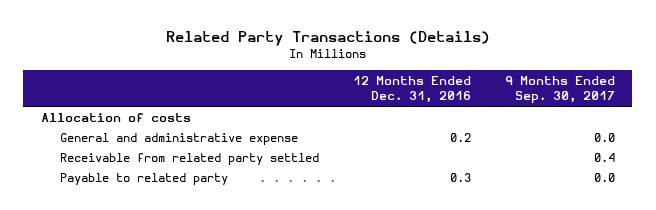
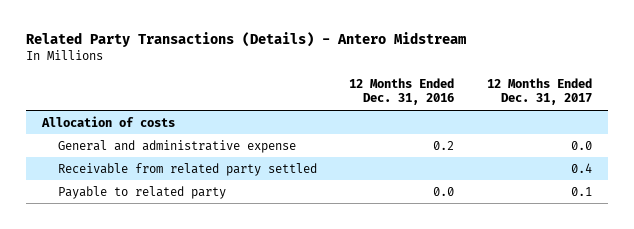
[165,31,490,47] Related Party Transactions (Details) -> [25,32,466,48] Related Party Transactions (Details) - Antero Midstream
[505,76,616,104] 9 Months Ended Sep. 30, 2017 -> none
none -> [486,77,592,106] 12 Months Ended Dec. 31, 2017
[449,172,471,182] 0.3 -> [433,186,455,196] 0.0

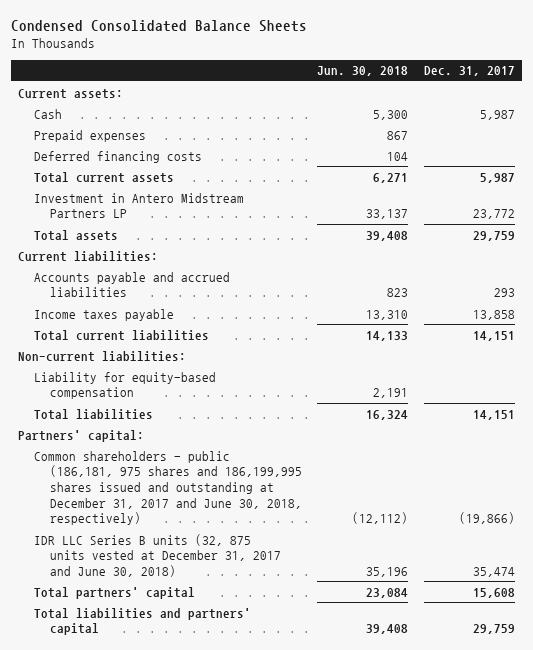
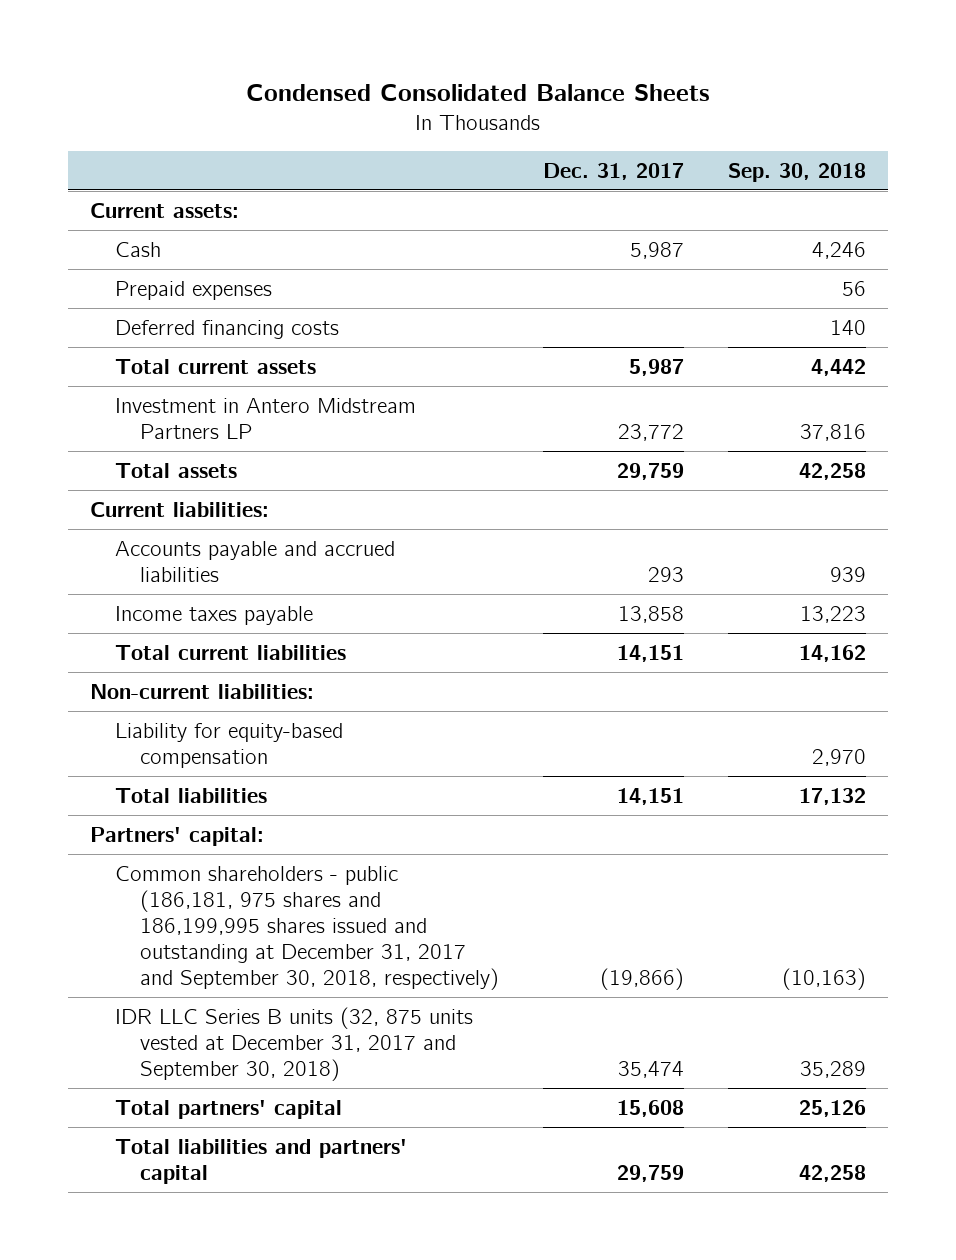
[317,66,409,77] Jun. 30, 2018 -> none
none -> [728,162,867,182] Sep. 30, 2018
[34,450,303,526] Common shareholders - public (186,181, 975 shares and 186,199,995 shares issued and outstanding at December 31, 2017 and June 30, 2018, respectively) -> [115,865,500,990] Common shareholders - public (186,181, 975 shares and 186,199,995 shares issued and outstanding at December 31, 2017 and September 30, 2018, respectively)
[34,533,282,577] IDR LLC Series B units (32, 875 units vested at December 31, 2017 and June 30, 2018) -> [115,1006,474,1081] IDR LLC Series B units (32, 875 units vested at December 31, 2017 and September 30, 2018)

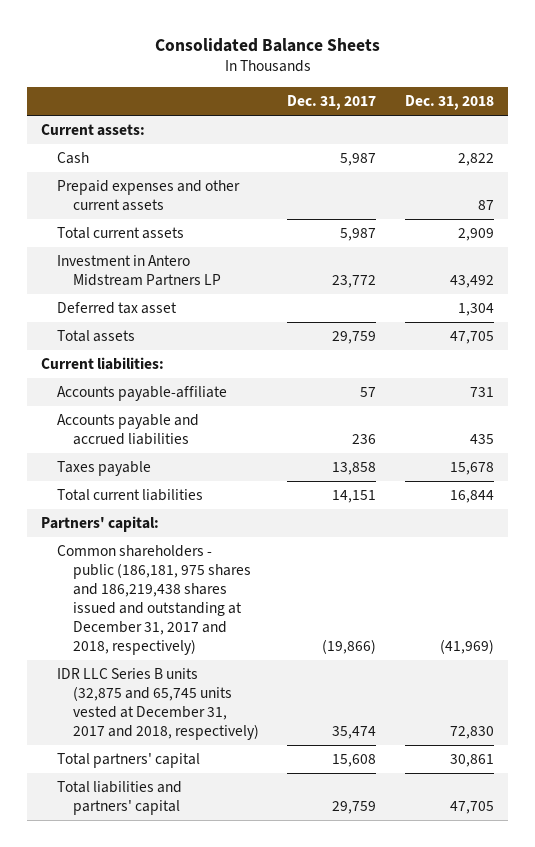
[246,84,711,102] Condensed Consolidated Balance Sheets -> [154,37,380,52] Consolidated Balance Sheets
[728,162,867,182] Sep. 30, 2018 -> none
none -> [405,95,495,111] Dec. 31, 2018
[115,280,273,300] Prepaid expenses -> none
[115,319,340,339] Deferred financing costs -> none
none -> [56,180,240,212] Prepaid expenses and other current assets
none -> [56,302,177,315] Deferred tax asset
none -> [56,386,227,402] Accounts payable-affiliate
[648,566,685,582] 293 -> [352,434,377,445] 236
[115,605,314,625] Income taxes payable -> [56,461,151,477] Taxes payable
[90,683,315,699] Non-current liabilities: -> none
[115,722,344,768] Liability for equity-based compensation -> none
[115,787,268,803] Total liabilities -> none
[115,865,500,990] Common shareholders - public (186,181, 975 shares and 186,199,995 shares issued and outstanding at December 31, 2017 and September 30, 2018, respectively) -> [56,545,251,656] Common shareholders - public (186,181, 975 shares and 186,219,438 shares issued and outstanding at December 31, 2017 and 2018, respectively)
[115,1006,474,1081] IDR LLC Series B units (32, 875 units vested at December 31, 2017 and September 30, 2018) -> [56,668,259,741] IDR LLC Series B units (32,875 and 65,745 units vested at December 31, 2017 and 2018, respectively)

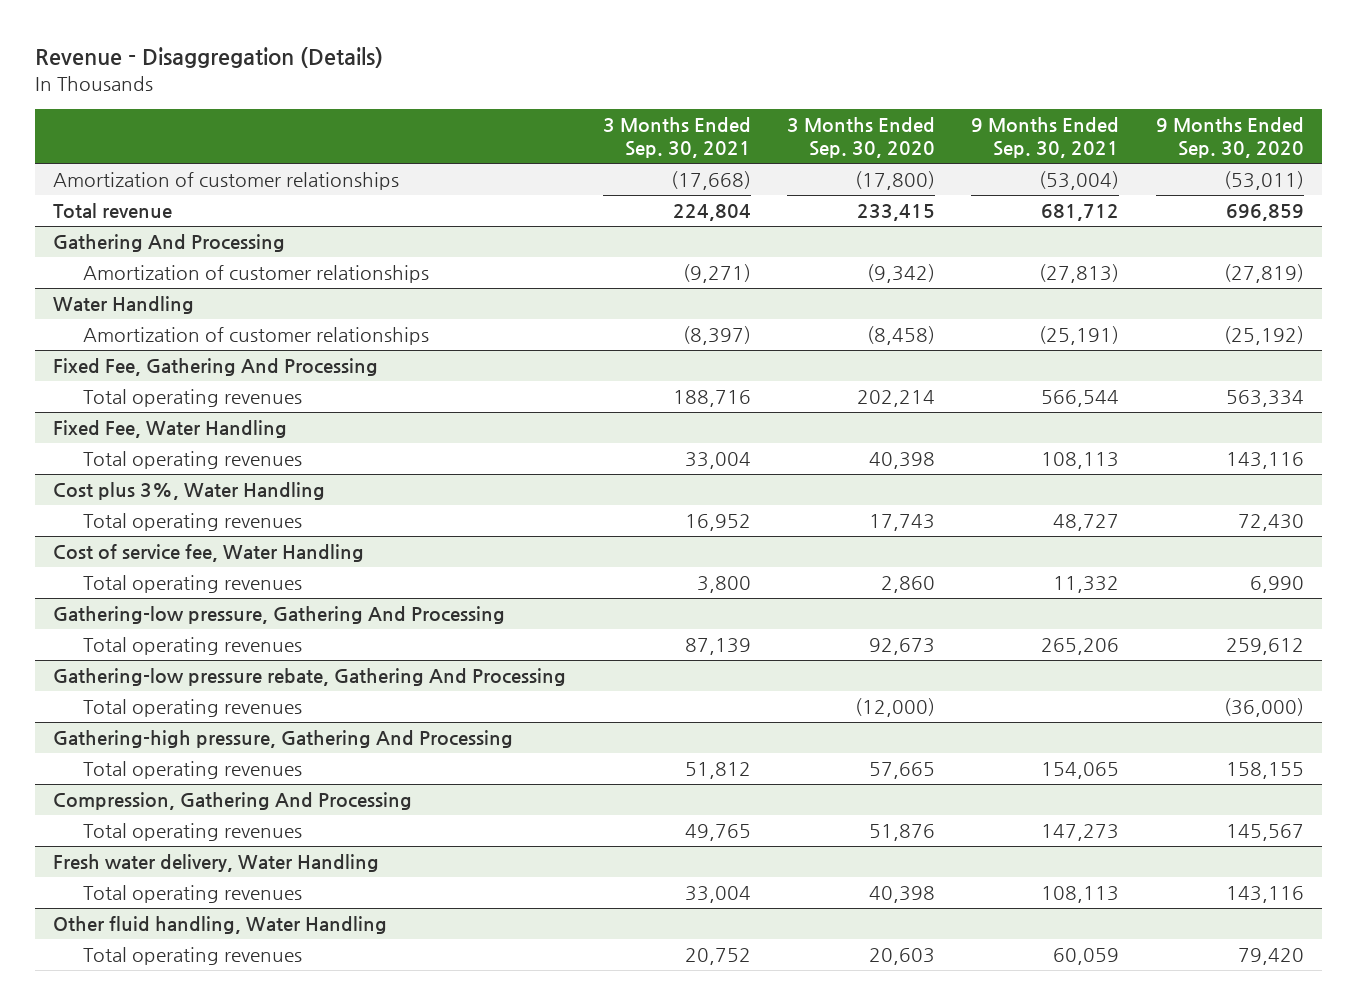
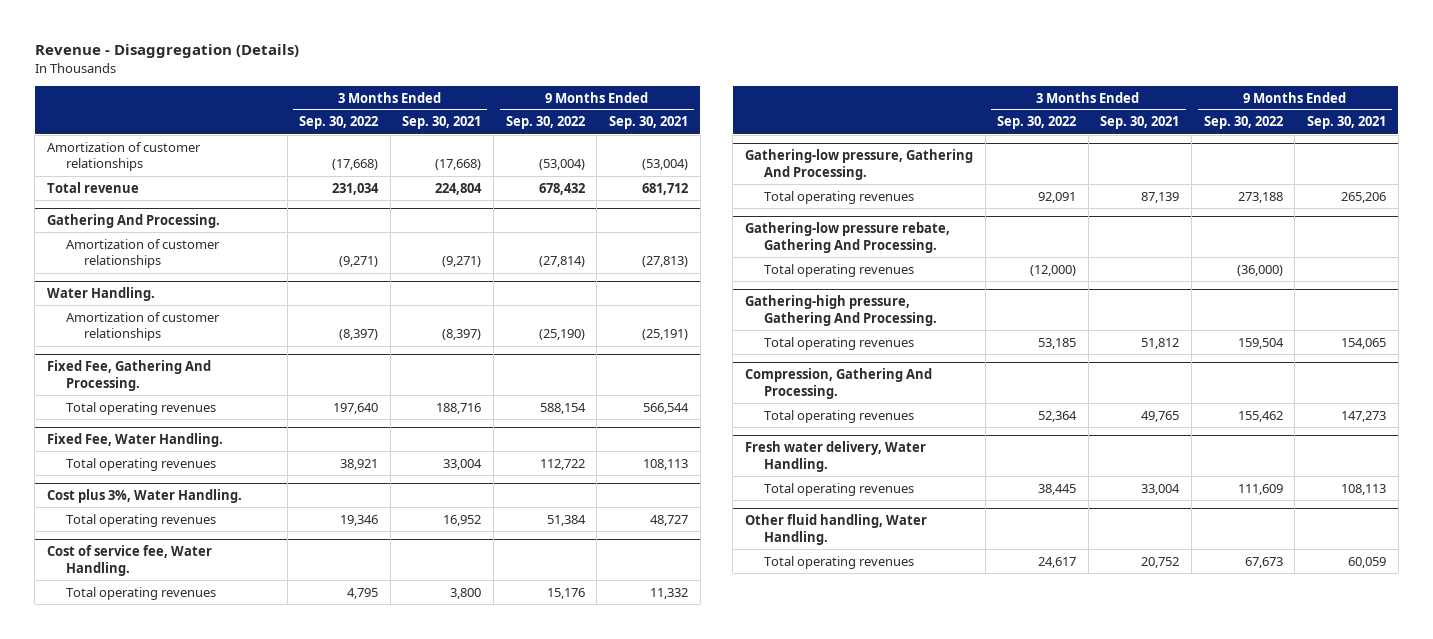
[786,116,935,159] 3 Months Ended Sep. 30, 2020 -> none
[1155,116,1304,159] 9 Months Ended Sep. 30, 2020 -> none
none -> [299,116,379,130] Sep. 30, 2022
none -> [505,116,585,130] Sep. 30, 2022
[53,234,286,253] Gathering And Processing -> [46,213,220,228] Gathering And Processing.
[53,296,195,315] Water Handling -> [46,286,155,301] Water Handling.
[53,358,379,377] Fixed Fee, Gathering And Processing -> [46,359,211,391] Fixed Fee, Gathering And Processing.
[53,420,288,439] Fixed Fee, Water Handling -> [46,432,223,447] Fixed Fee, Water Handling.
[53,482,326,501] Cost plus 3%, Water Handling -> [46,488,242,503] Cost plus 3%, Water Handling.
[53,544,365,563] Cost of service fee, Water Handling -> [46,544,212,576] Cost of service fee, Water Handling.
[53,606,506,625] Gathering-low pressure, Gathering And Processing -> [744,148,973,180] Gathering-low pressure, Gathering And Processing.
[53,668,567,687] Gathering-low pressure rebate, Gathering And Processing -> [744,221,950,253] Gathering-low pressure rebate, Gathering And Processing.
[53,730,514,749] Gathering-high pressure, Gathering And Processing -> [744,294,937,326] Gathering-high pressure, Gathering And Processing.
[53,792,413,811] Compression, Gathering And Processing -> [744,367,932,399] Compression, Gathering And Processing.
[53,854,380,873] Fresh water delivery, Water Handling -> [744,440,926,472] Fresh water delivery, Water Handling.
[53,916,388,935] Other fluid handling, Water Handling -> [744,513,927,545] Other fluid handling, Water Handling.

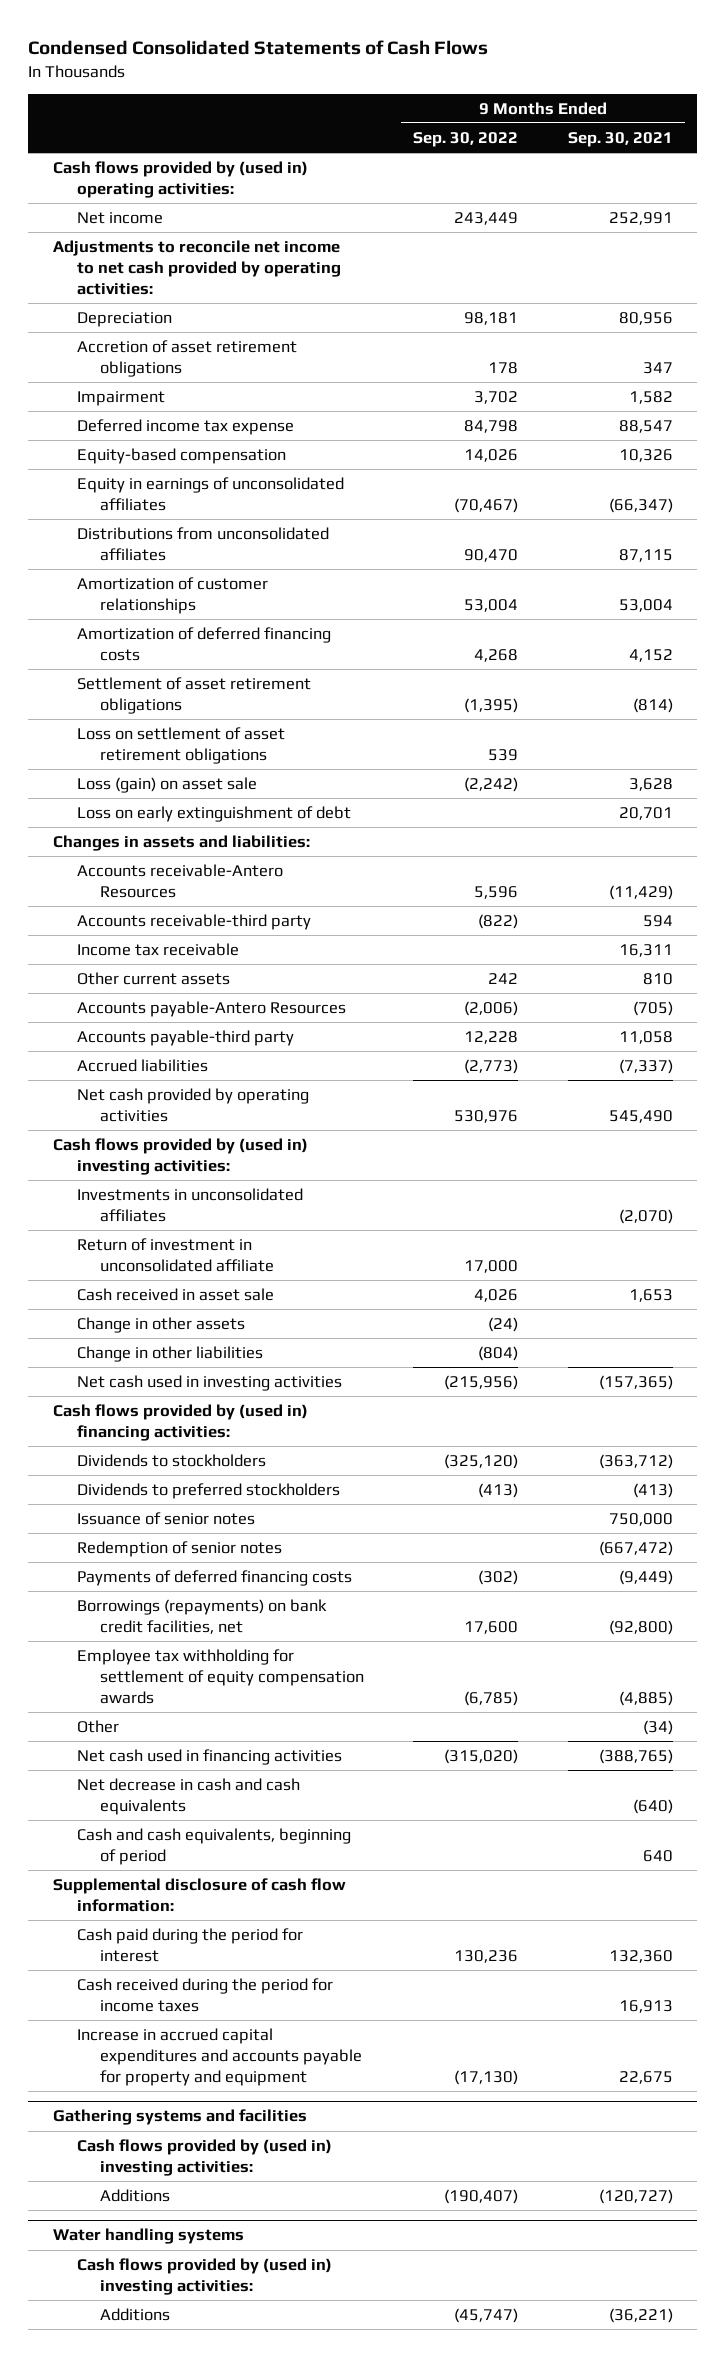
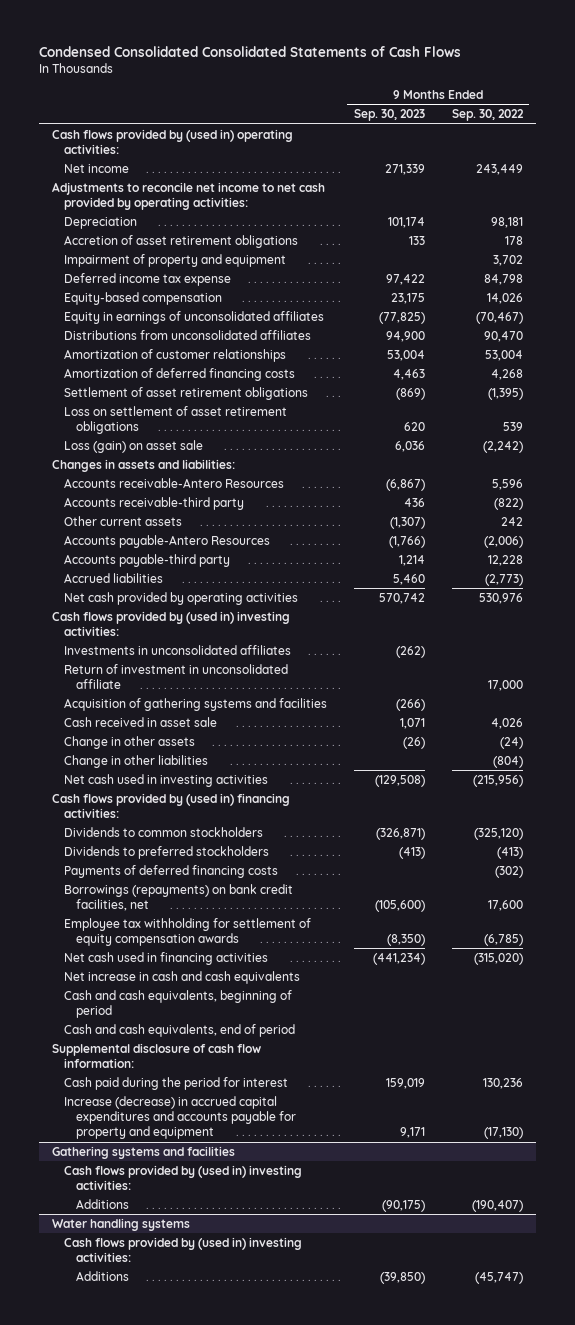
[28,40,489,56] Condensed Consolidated Statements of Cash Flows -> [39,46,462,58] Condensed Consolidated Consolidated Statements of Cash Flows
[567,131,673,147] Sep. 30, 2021 -> none
none -> [353,109,425,122] Sep. 30, 2023
[76,391,165,407] Impairment -> [64,253,287,267] Impairment of property and equipment
[76,806,351,823] Loss on early extinguishment of debt -> none
[76,943,239,957] Income tax receivable -> none
none -> [64,697,328,711] Acquisition of gathering systems and facilities
[76,1454,266,1468] Dividends to stockholders -> [64,826,264,837] Dividends to common stockholders
[76,1512,255,1526] Issuance of senior notes -> none
[76,1541,282,1558] Redemption of senior notes -> none
[76,1720,119,1734] Other -> none
[76,1778,300,1815] Net decrease in cash and cash equivalents -> [64,970,301,984] Net increase in cash and cash equivalents
none -> [64,1023,296,1037] Cash and cash equivalents, end of period
[76,1978,333,2012] Cash received during the period for income taxes -> none
[76,2028,363,2086] Increase in accrued capital expenditures and accounts payable for property and equipment -> [64,1095,297,1140] Increase (decrease) in accrued capital expenditures and accounts payable for property and equipment

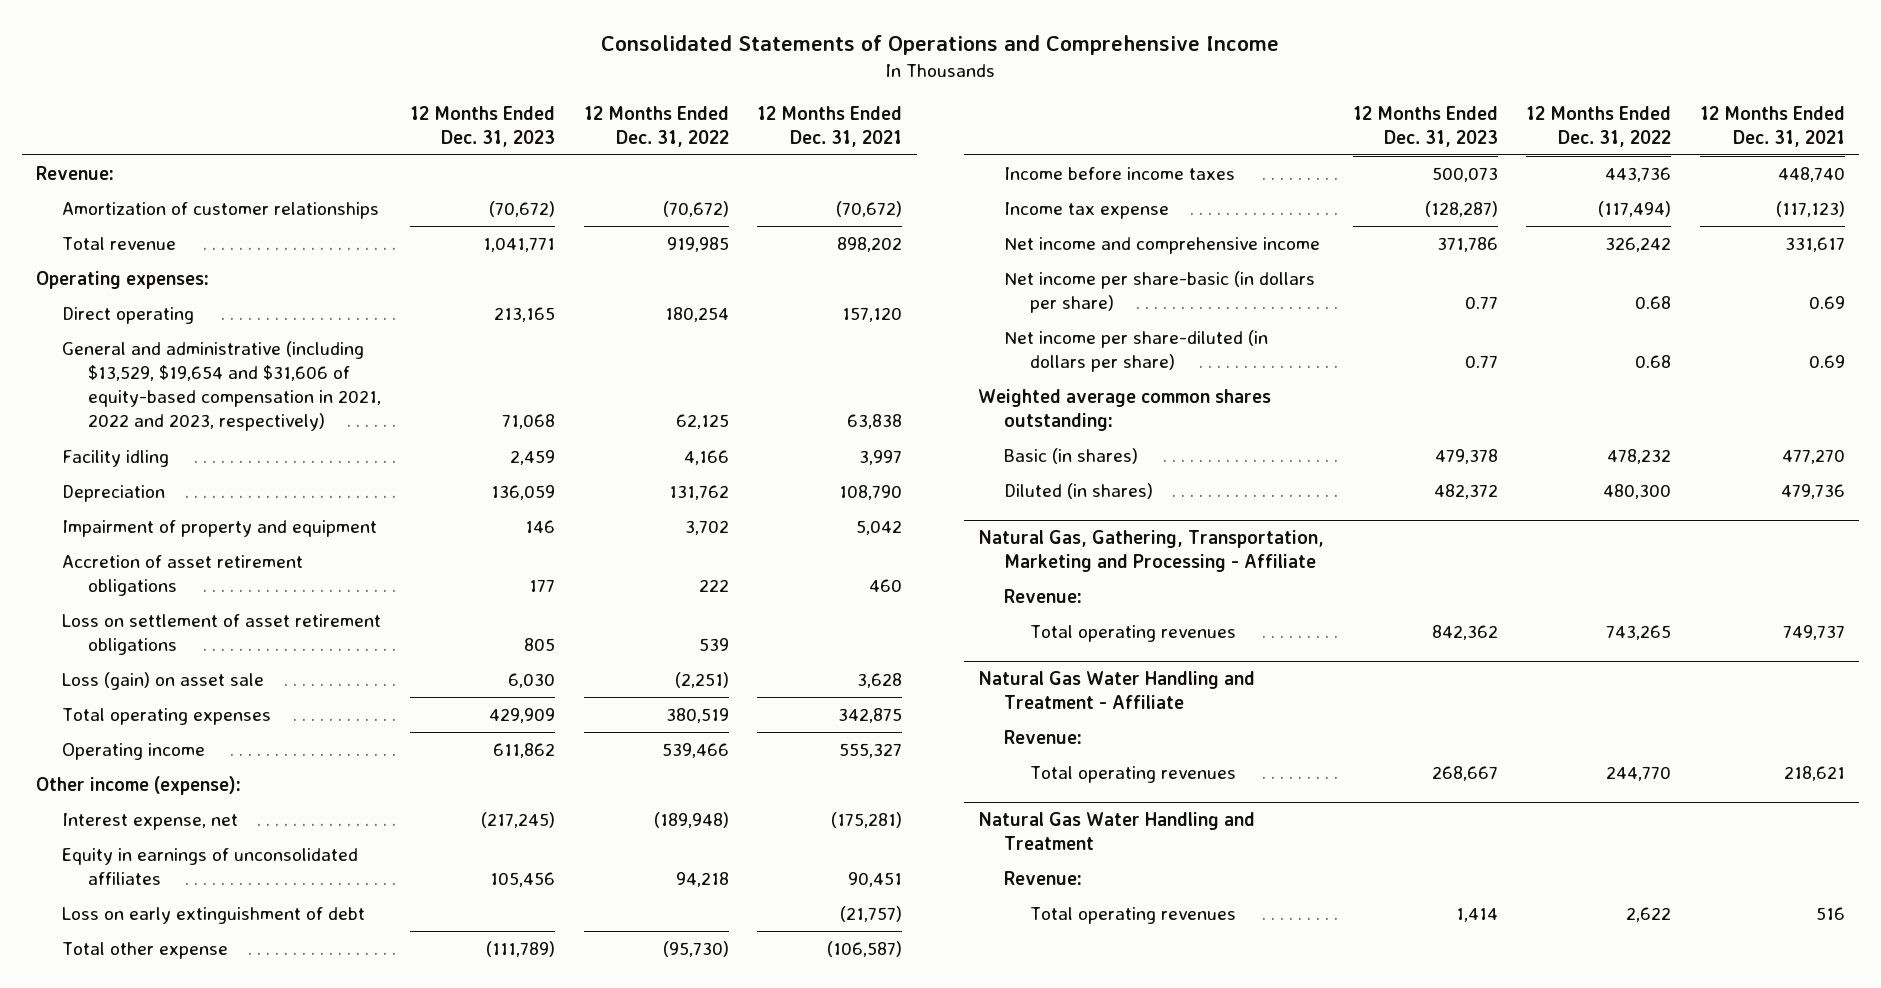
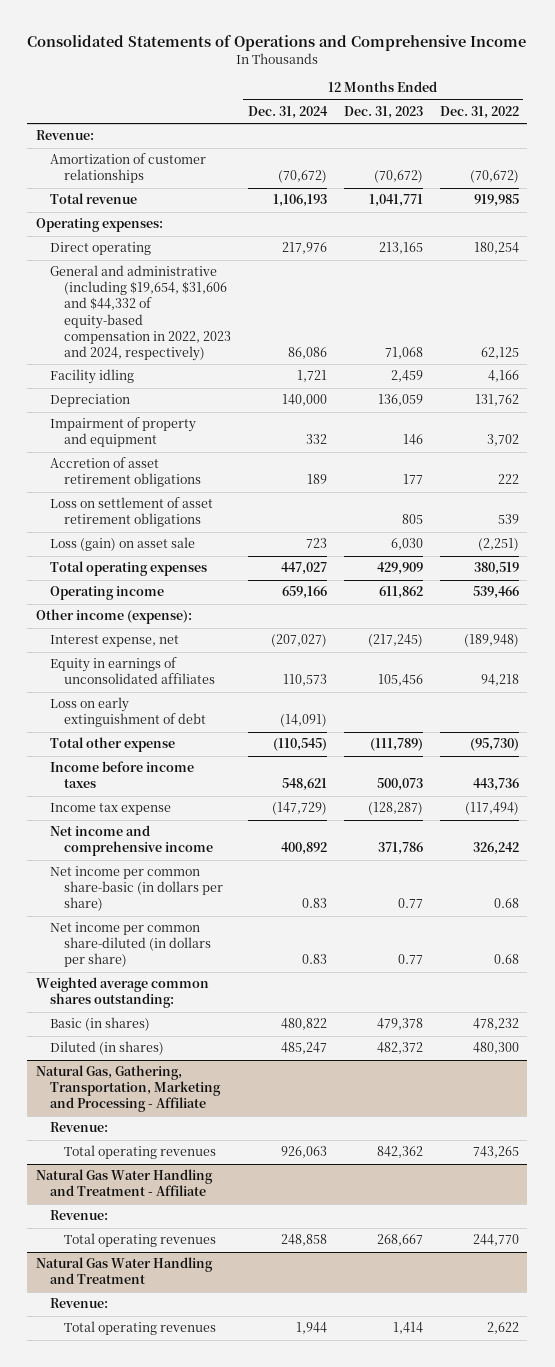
[757,105,903,147] 12 Months Ended Dec. 31, 2021 -> none
none -> [247,105,328,119] Dec. 31, 2024
[61,340,381,432] General and administrative (including $13,529, $19,654 and $31,606 of equity-based compensation in 2021, 2022 and 2023, respectively) -> [49,265,231,361] General and administrative (including $19,654, $31,606 and $44,332 of equity-based compensation in 2022, 2023 and 2024, respectively)
[1004,270,1316,314] Net income per share-basic (in dollars per share) -> [49,866,223,912] Net income per common share-basic (in dollars per share)
[1004,329,1269,373] Net income per share-diluted (in dollars per share) -> [49,922,211,968] Net income per common share-diluted (in dollars per share)

